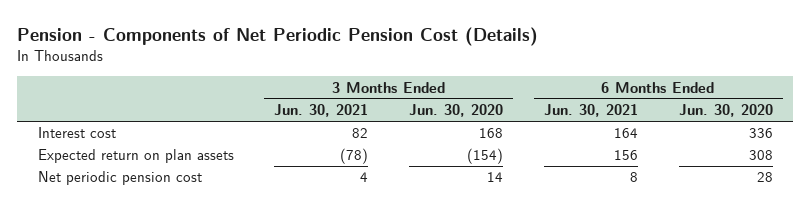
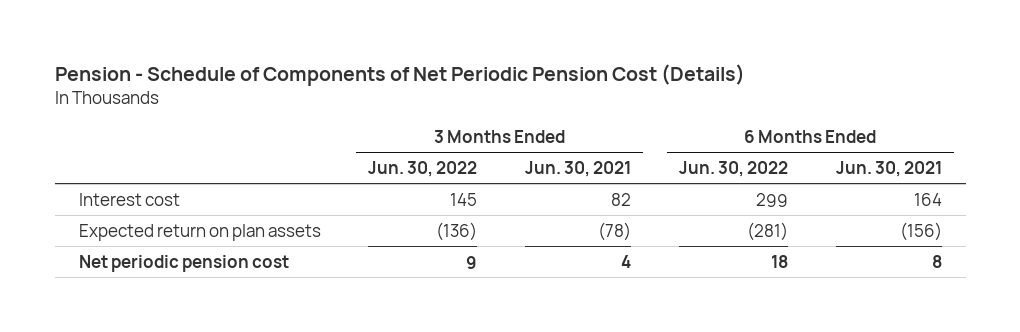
[17,26,539,46] Pension - Components of Net Periodic Pension Cost (Details) -> [54,64,745,87] Pension - Schedule of Components of Net Periodic Pension Cost (Details)
[409,104,504,118] Jun. 30, 2020 -> none
[678,104,773,118] Jun. 30, 2020 -> none
none -> [368,160,478,177] Jun. 30, 2022
none -> [678,160,788,177] Jun. 30, 2022
[614,150,639,161] 156 -> [899,221,942,241] (156)

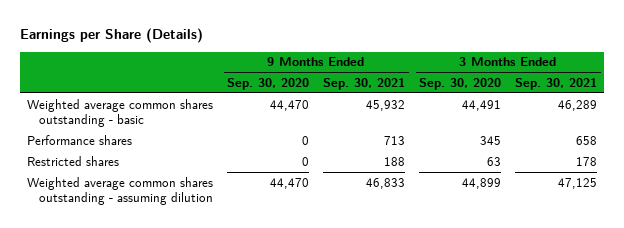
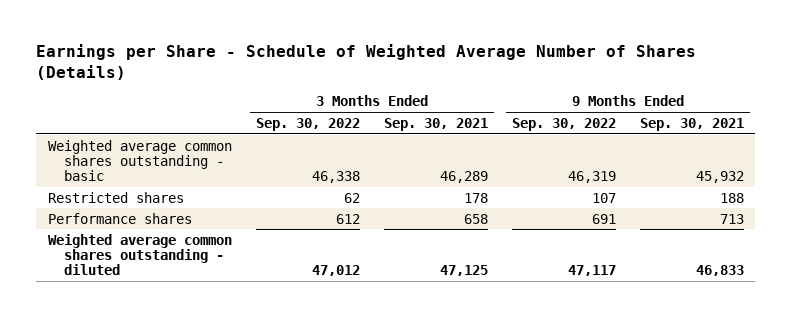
[20,28,204,44] Earnings per Share (Details) -> [36,44,697,80] Earnings per Share - Schedule of Weighted Average Number of Shares (Details)
[227,77,310,90] Sep. 30, 2020 -> none
[419,77,502,90] Sep. 30, 2020 -> none
none -> [256,117,361,131] Sep. 30, 2022
none -> [511,117,616,131] Sep. 30, 2022
[27,134,133,145] Performance shares -> [48,212,193,224] Performance shares
[27,176,214,205] Weighted average common shares outstanding - assuming dilution -> [48,233,233,276] Weighted average common shares outstanding - diluted

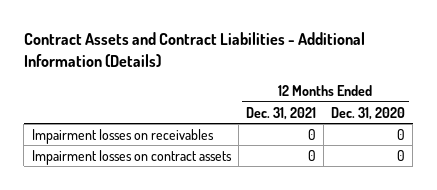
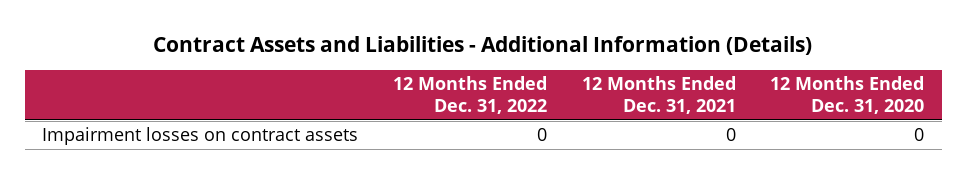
[23,32,365,67] Contract Assets and Contract Liabilities - Additional Information (Details) -> [153,36,813,56] Contract Assets and Liabilities - Additional Information (Details)
none -> [392,76,547,114] 12 Months Ended Dec. 31, 2022
[31,128,214,144] Impairment losses on receivables -> none

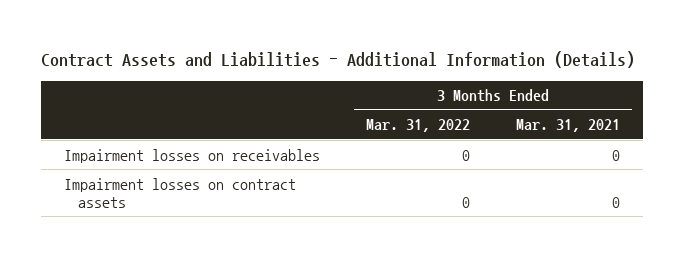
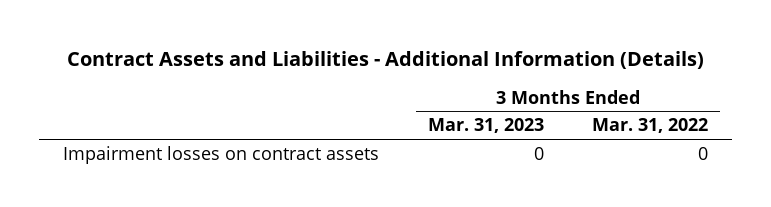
[516,119,621,133] Mar. 31, 2021 -> none
none -> [427,118,544,134] Mar. 31, 2023
[63,148,320,163] Impairment losses on receivables -> none

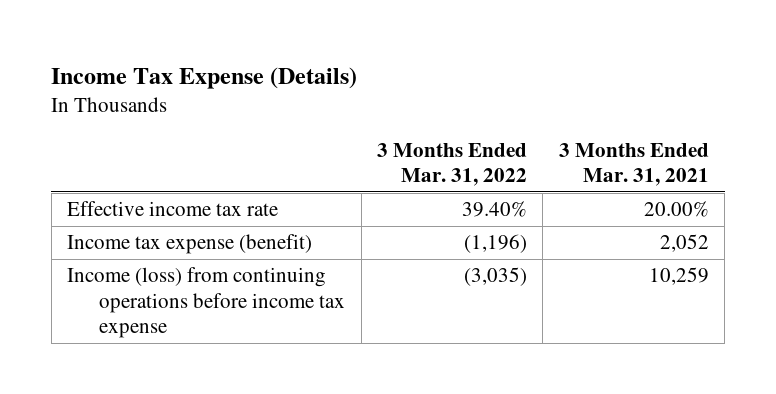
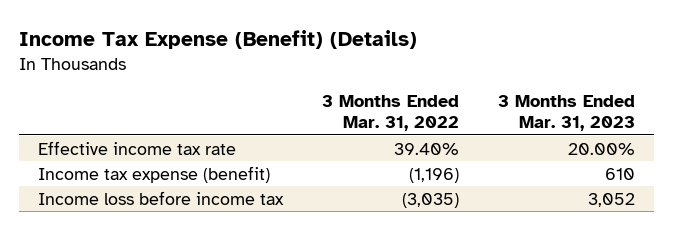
[51,67,358,90] Income Tax Expense (Details) -> [18,30,417,50] Income Tax Expense (Benefit) (Details)
[558,142,709,187] 3 Months Ended Mar. 31, 2021 -> none
none -> [497,95,635,132] 3 Months Ended Mar. 31, 2023
[67,267,346,339] Income (loss) from continuing operations before income tax expense -> [38,190,285,205] Income loss before income tax

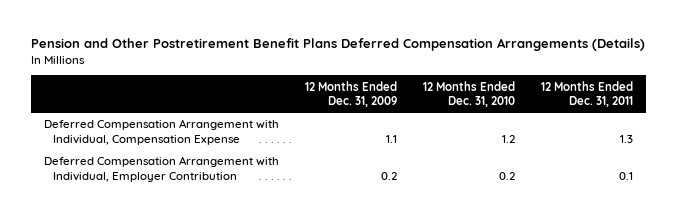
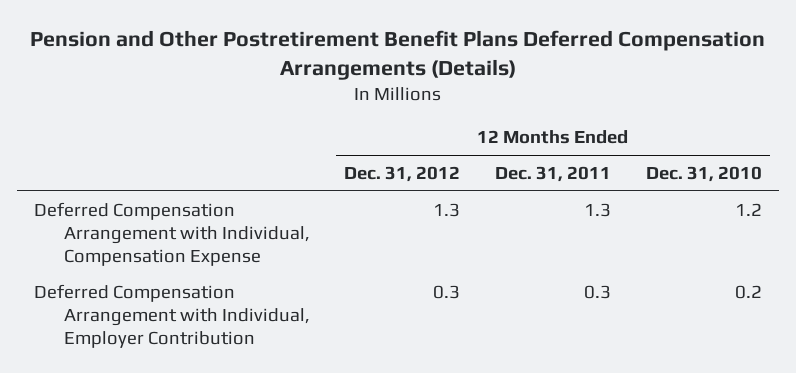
[304,80,397,108] 12 Months Ended Dec. 31, 2009 -> none
none -> [344,166,461,183] Dec. 31, 2012
[618,171,633,180] 0.1 -> [583,285,611,300] 0.3

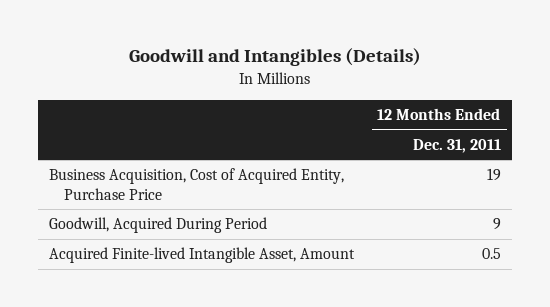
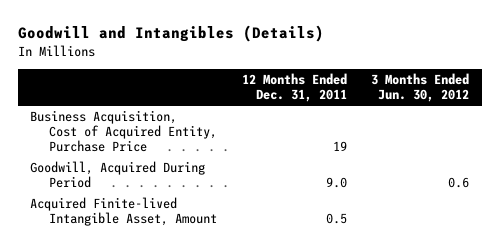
none -> [371,73,470,103] 3 Months Ended Jun. 30, 2012
[492,218,501,231] 9 -> [325,177,347,189] 9.0

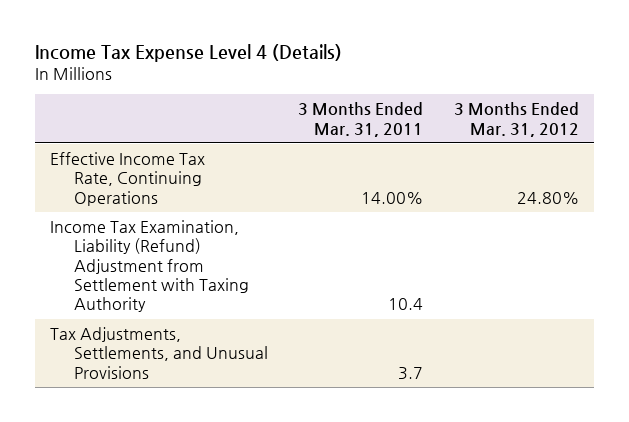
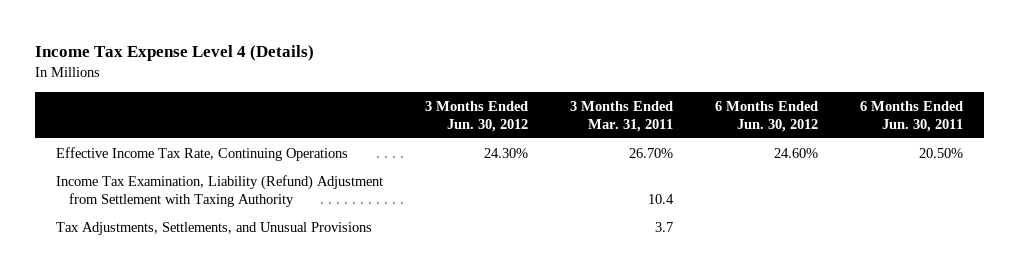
[453,102,579,137] 3 Months Ended Mar. 31, 2012 -> none
none -> [424,100,528,132] 3 Months Ended Jun. 30, 2012
none -> [714,100,818,132] 6 Months Ended Jun. 30, 2012
none -> [859,100,963,132] 6 Months Ended Jun. 30, 2011
[361,191,424,204] 14.00% -> [628,147,673,158] 26.70%

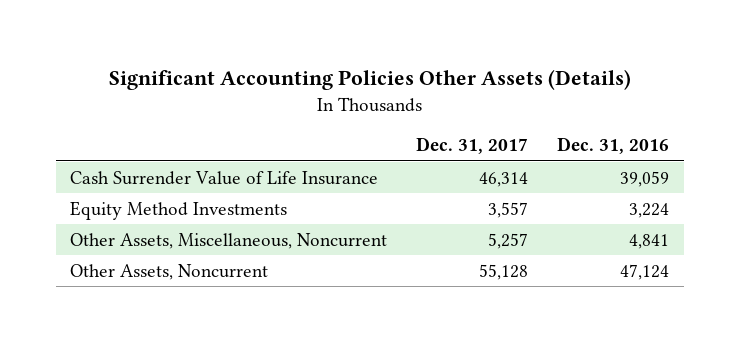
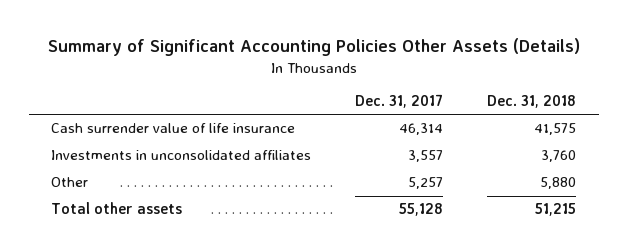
[108,69,631,91] Significant Accounting Policies Other Assets (Details) -> [47,38,580,57] Summary of Significant Accounting Policies Other Assets (Details)
[557,137,670,155] Dec. 31, 2016 -> none
none -> [487,95,577,109] Dec. 31, 2018
[70,170,379,185] Cash Surrender Value of Life Insurance -> [50,123,295,134] Cash surrender value of life insurance
[70,200,288,220] Equity Method Investments -> [50,150,311,161] Investments in unconsolidated affiliates
[70,232,388,249] Other Assets, Miscellaneous, Noncurrent -> [50,177,88,188] Other
[70,263,269,280] Other Assets, Noncurrent -> [50,202,182,215] Total other assets

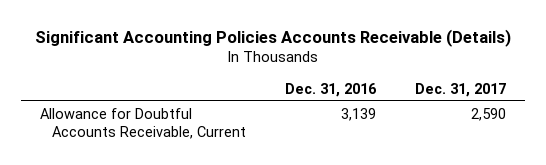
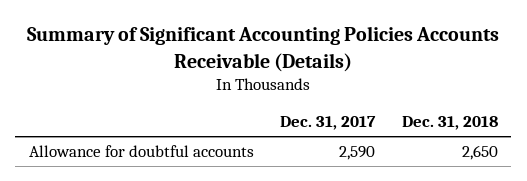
[35,29,512,48] Significant Accounting Policies Accounts Receivable (Details) -> [27,26,500,72] Summary of Significant Accounting Policies Accounts Receivable (Details)
[284,82,377,97] Dec. 31, 2016 -> none
none -> [402,116,499,131] Dec. 31, 2018
[40,108,246,140] Allowance for Doubtful Accounts Receivable, Current -> [28,145,254,158] Allowance for doubtful accounts

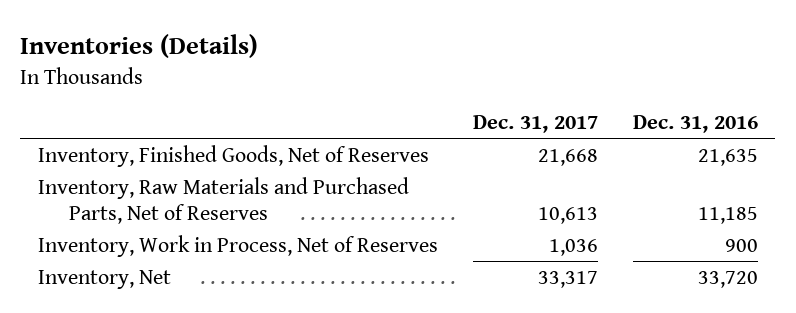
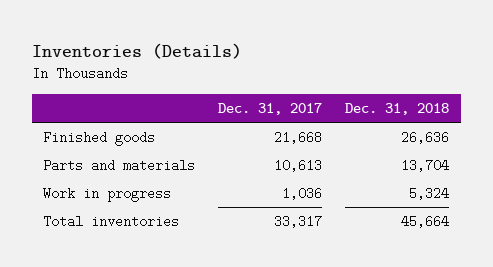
[632,114,758,133] Dec. 31, 2016 -> none
none -> [345,103,450,116] Dec. 31, 2018
[37,144,429,167] Inventory, Finished Goods, Net of Reserves -> [43,131,156,147] Finished goods
[37,176,409,224] Inventory, Raw Materials and Purchased Parts, Net of Reserves -> [43,159,196,173] Parts and materials
[37,234,438,257] Inventory, Work in Process, Net of Reserves -> [43,187,172,203] Work in progress
[37,269,171,289] Inventory, Net -> [43,215,180,229] Total inventories

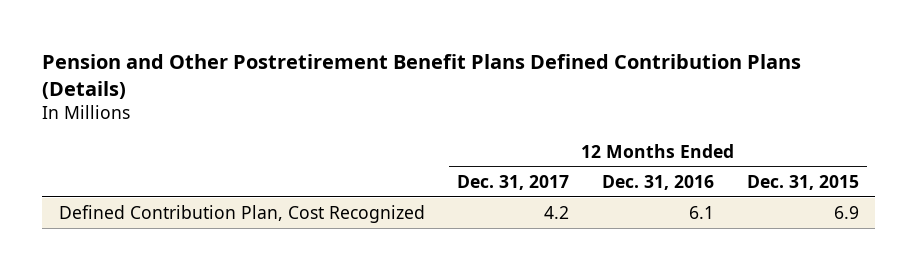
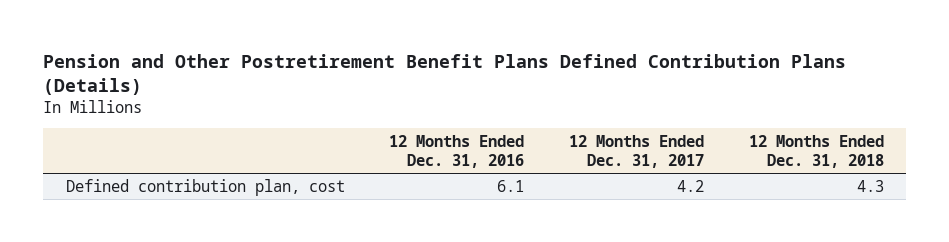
[746,175,859,191] Dec. 31, 2015 -> none
none -> [748,134,884,169] 12 Months Ended Dec. 31, 2018
[58,205,425,224] Defined Contribution Plan, Cost Recognized -> [65,179,345,197] Defined contribution plan, cost

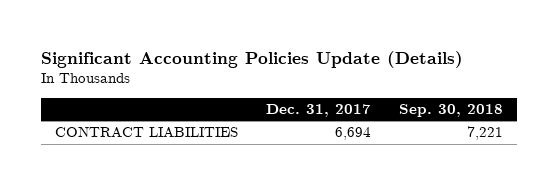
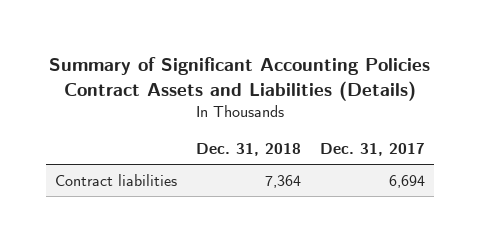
[41,50,464,68] Significant Accounting Policies Update (Details) -> [49,56,431,101] Summary of Significant Accounting Policies Contract Assets and Liabilities (Details)
[398,104,503,118] Sep. 30, 2018 -> none
none -> [196,143,302,157] Dec. 31, 2018
[55,126,239,139] CONTRACT LIABILITIES -> [55,174,178,187] Contract liabilities

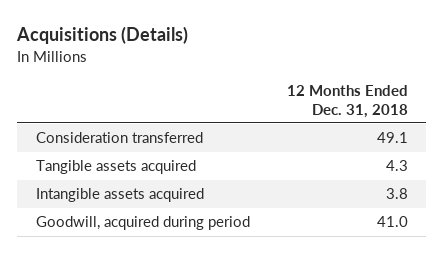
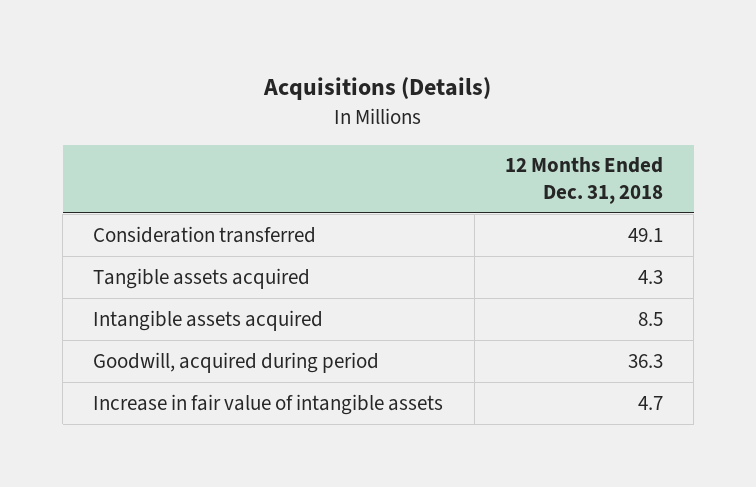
[385,188,408,200] 3.8 -> [637,311,663,326] 8.5
[376,216,408,228] 41.0 -> [627,353,663,368] 36.3
none -> [93,393,444,415] Increase in fair value of intangible assets

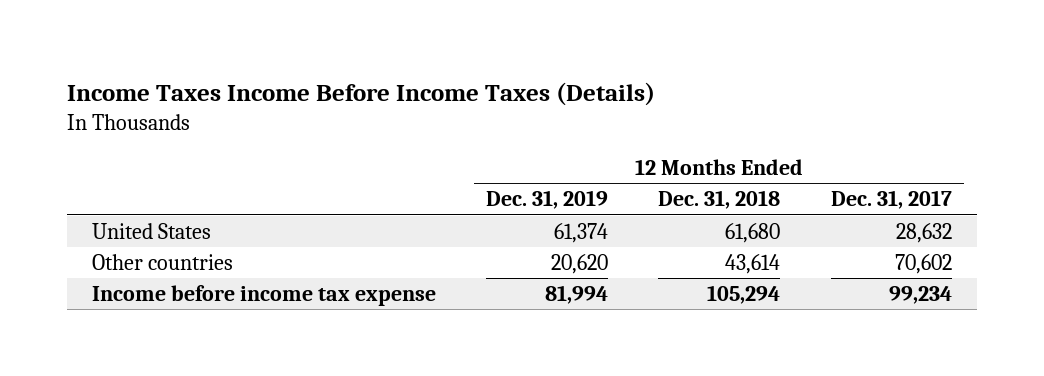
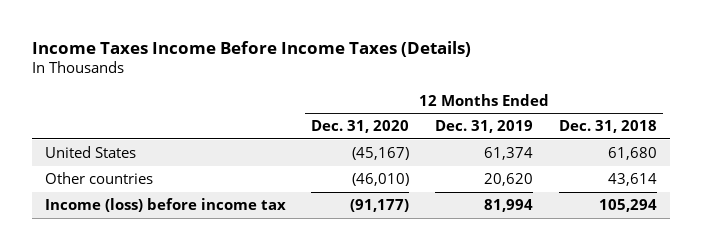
[830,190,952,210] Dec. 31, 2017 -> none
none -> [311,120,410,134] Dec. 31, 2020
[92,284,437,306] Income before income tax expense -> [44,197,286,212] Income (loss) before income tax

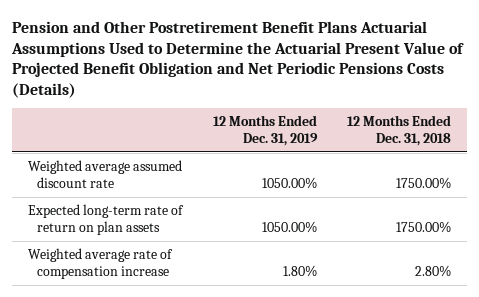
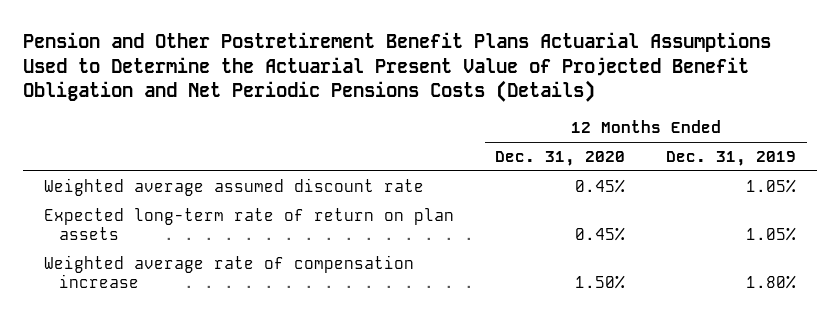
[347,114,452,147] 12 Months Ended Dec. 31, 2018 -> none
none -> [494,150,625,166] Dec. 31, 2020
[261,176,317,189] 1050.00% -> [746,178,797,193] 1.05%
[261,220,317,233] 1050.00% -> [746,226,797,241] 1.05%

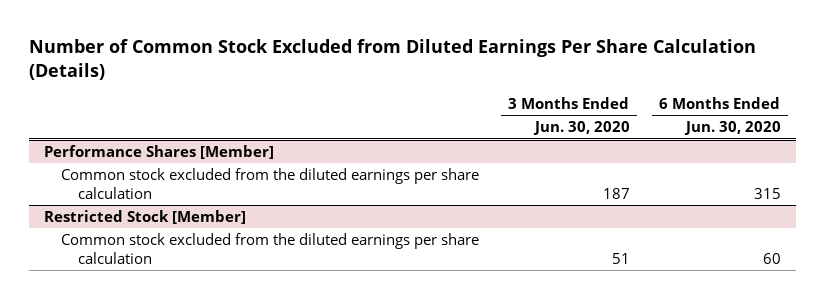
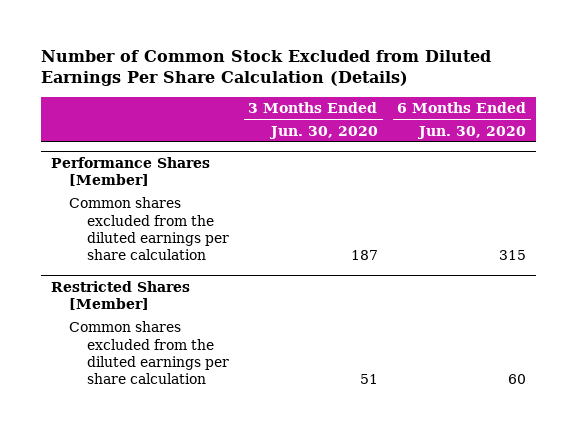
[60,168,479,200] Common stock excluded from the diluted earnings per share calculation -> [68,197,230,261] Common shares excluded from the diluted earnings per share calculation
[44,210,247,225] Restricted Stock [Member] -> [50,280,190,311] Restricted Shares [Member]
[60,233,479,265] Common stock excluded from the diluted earnings per share calculation -> [68,321,230,385] Common shares excluded from the diluted earnings per share calculation

